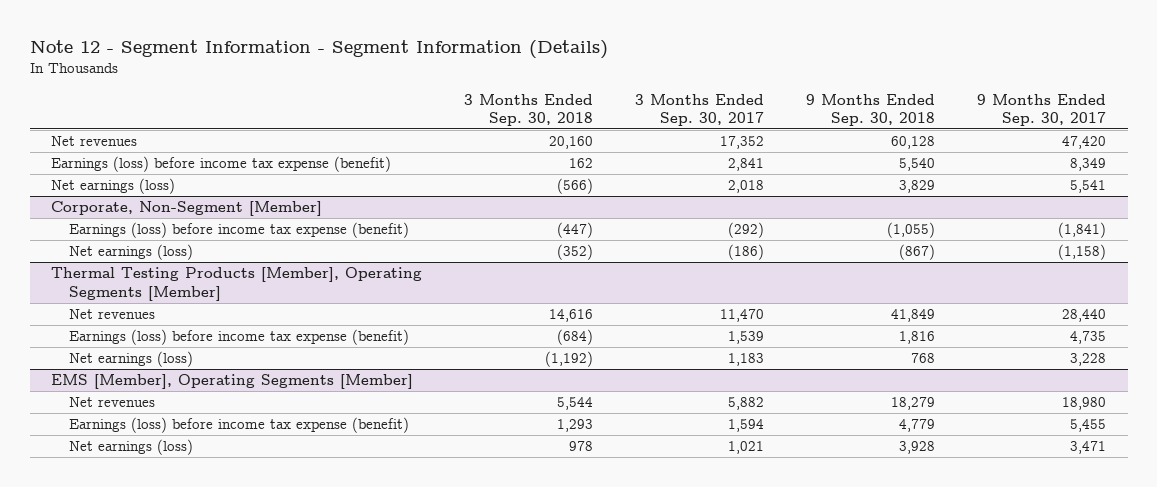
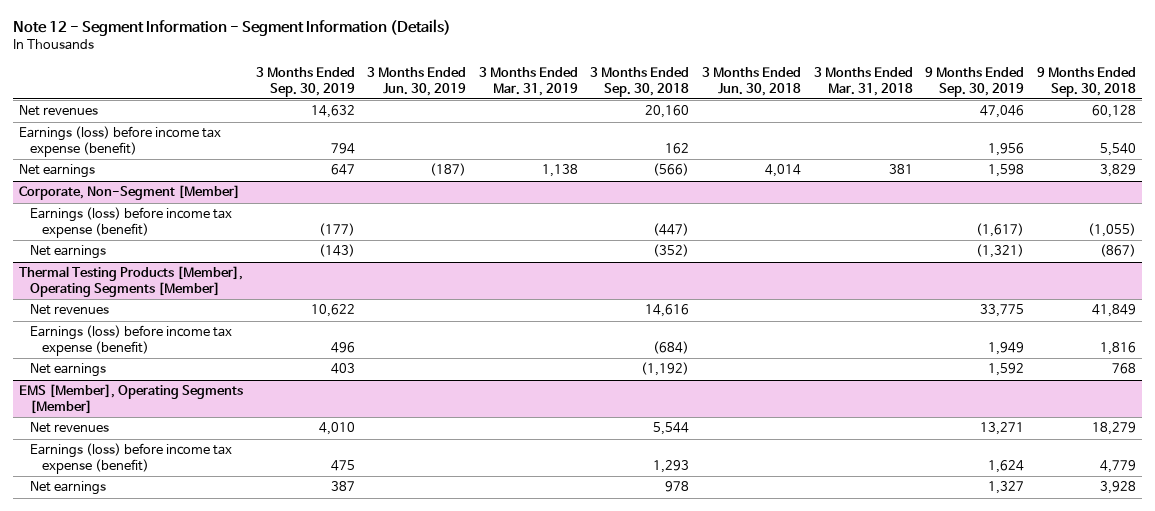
[635,93,765,127] 3 Months Ended Sep. 30, 2017 -> none
[977,93,1107,127] 9 Months Ended Sep. 30, 2017 -> none
none -> [255,66,355,97] 3 Months Ended Sep. 30, 2019
none -> [367,66,467,96] 3 Months Ended Jun. 30, 2019
none -> [478,66,578,96] 3 Months Ended Mar. 31, 2019
none -> [702,66,802,96] 3 Months Ended Jun. 30, 2018
none -> [813,66,913,96] 3 Months Ended Mar. 31, 2018
none -> [925,66,1025,97] 9 Months Ended Sep. 30, 2019
[50,178,175,195] Net earnings (loss) -> [19,164,96,179] Net earnings
[69,244,194,261] Net earnings (loss) -> [30,245,107,260] Net earnings
[69,351,194,368] Net earnings (loss) -> [30,363,107,378] Net earnings
[69,439,194,456] Net earnings (loss) -> [30,481,107,496] Net earnings

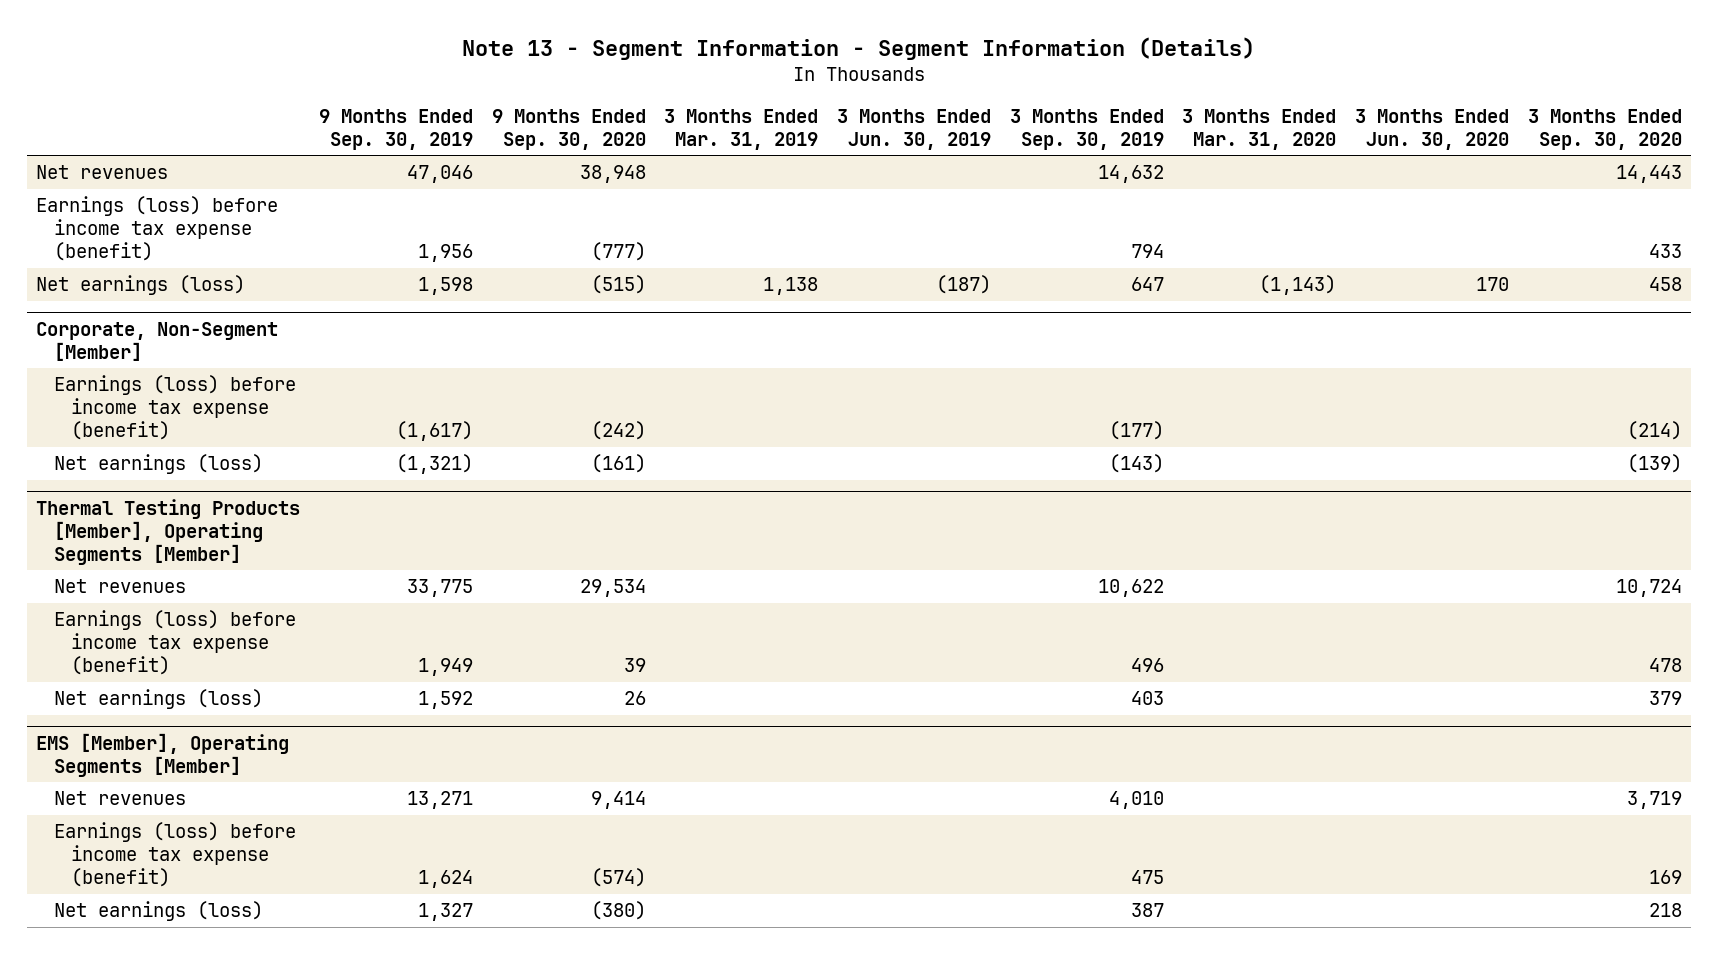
[12,19,451,37] Note 12 - Segment Information - Segment Information (Details) -> [462,37,1256,61] Note 13 - Segment Information - Segment Information (Details)
[590,66,690,97] 3 Months Ended Sep. 30, 2018 -> none
[702,66,802,96] 3 Months Ended Jun. 30, 2018 -> none
[813,66,913,96] 3 Months Ended Mar. 31, 2018 -> none
[1036,66,1136,97] 9 Months Ended Sep. 30, 2018 -> none
none -> [491,108,646,150] 9 Months Ended Sep. 30, 2020
none -> [1182,108,1337,150] 3 Months Ended Mar. 31, 2020
none -> [1355,108,1510,150] 3 Months Ended Jun. 30, 2020
none -> [1527,108,1682,150] 3 Months Ended Sep. 30, 2020
[19,164,96,179] Net earnings -> [36,275,246,296] Net earnings (loss)
[30,245,107,260] Net earnings -> [53,454,263,475] Net earnings (loss)
[30,363,107,378] Net earnings -> [53,689,263,710] Net earnings (loss)
[30,481,107,496] Net earnings -> [53,901,263,922] Net earnings (loss)

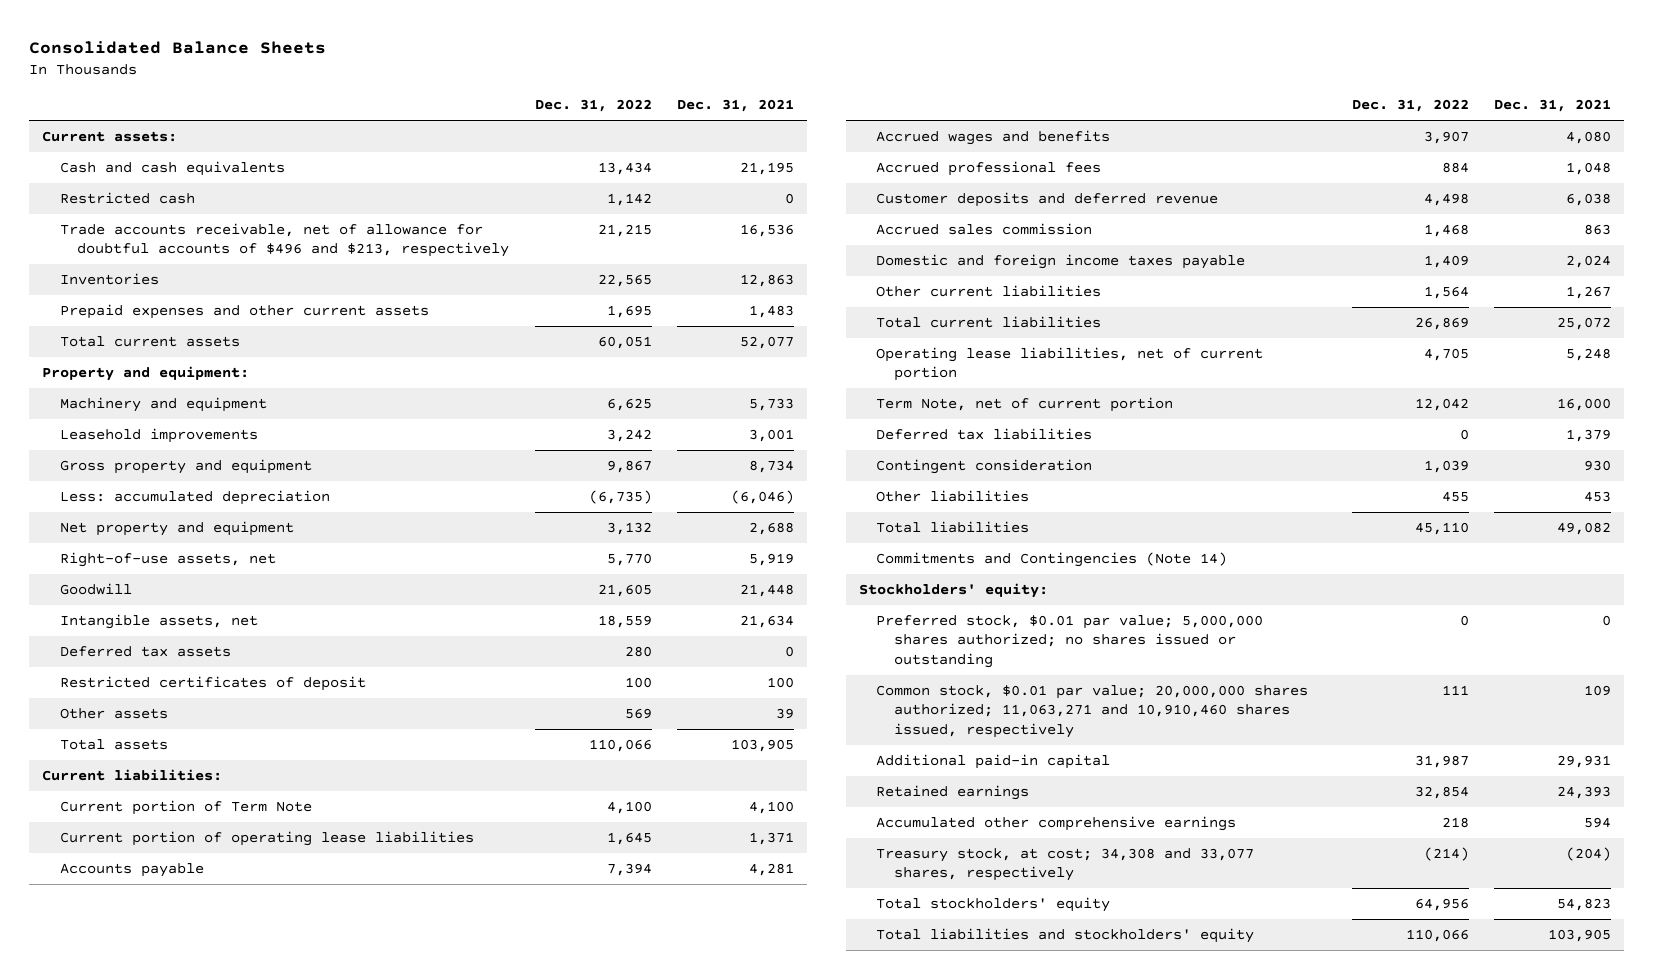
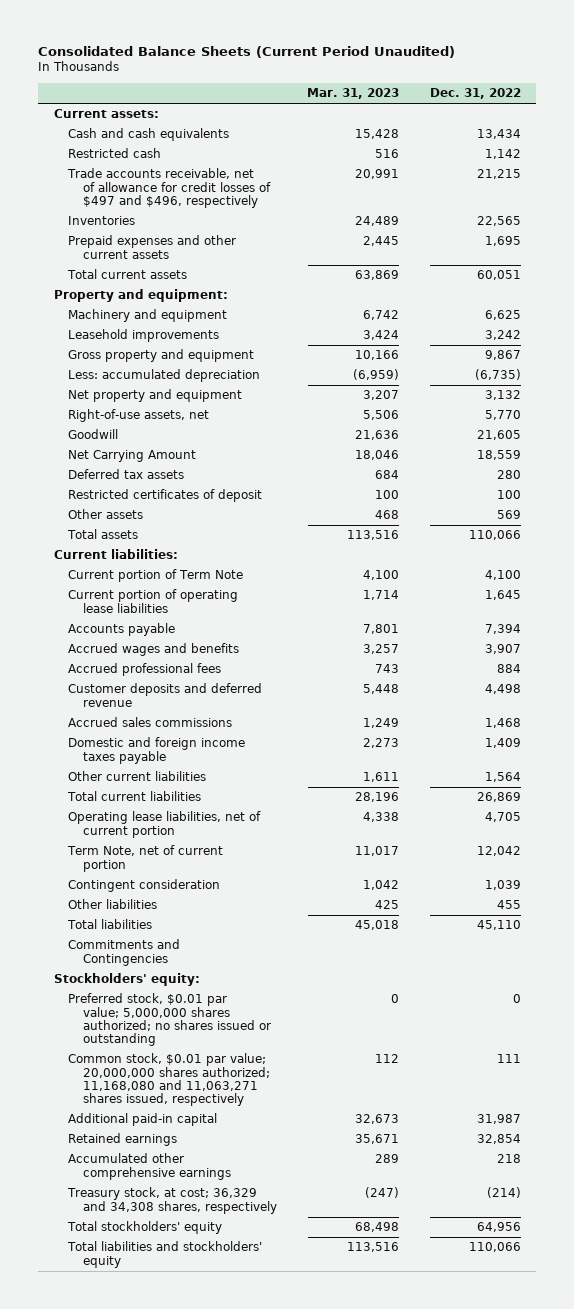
[29,41,327,55] Consolidated Balance Sheets -> [38,45,456,58] Consolidated Balance Sheets (Current Period Unaudited)
[677,99,795,113] Dec. 31, 2021 -> none
none -> [307,88,400,100] Mar. 31, 2023
[59,222,510,258] Trade accounts receivable, net of allowance for doubtful accounts of $496 and $213, respectively -> [67,168,272,208] Trade accounts receivable, net of allowance for credit losses of $497 and $496, respectively
[59,613,258,629] Intangible assets, net -> [68,450,197,463] Net Carrying Amount
[876,222,1093,235] Accrued sales commission -> [68,717,233,728] Accrued sales commissions
[876,427,1093,440] Deferred tax liabilities -> none
[876,551,1228,567] Commitments and Contingencies (Note 14) -> [68,939,181,966] Commitments and Contingencies
[876,684,1309,738] Common stock, $0.01 par value; 20,000,000 shares authorized; 11,063,271 and 10,910,460 shares issued, respectively -> [68,1053,271,1106] Common stock, $0.01 par value; 20,000,000 shares authorized; 11,168,080 and 11,063,271 shares issued, respectively
[876,847,1255,882] Treasury stock, at cost; 34,308 and 33,077 shares, respectively -> [67,1187,278,1214] Treasury stock, at cost; 36,329 and 34,308 shares, respectively

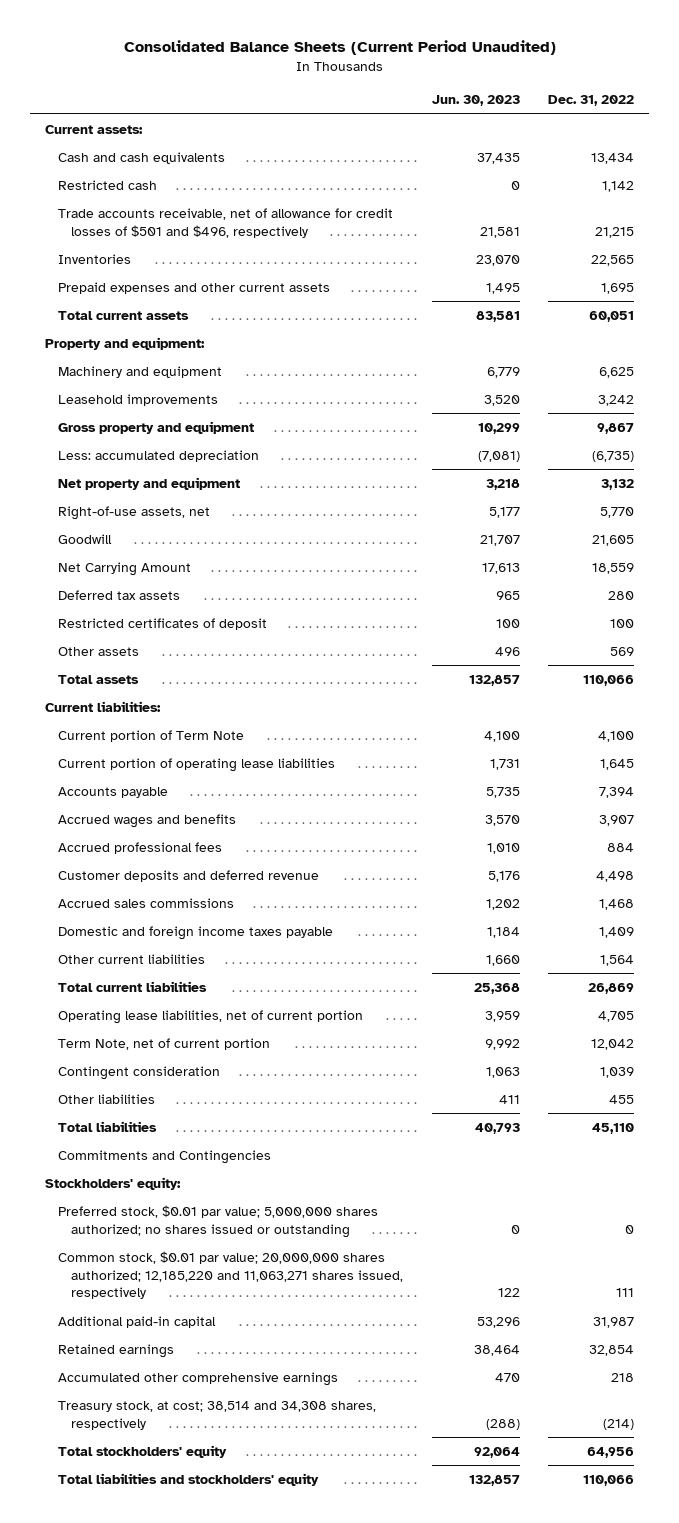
[307,88,400,100] Mar. 31, 2023 -> none
none -> [431,95,520,107] Jun. 30, 2023
[67,168,272,208] Trade accounts receivable, net of allowance for credit losses of $497 and $496, respectively -> [57,207,393,238] Trade accounts receivable, net of allowance for credit losses of $501 and $496, respectively
[68,1053,271,1106] Common stock, $0.01 par value; 20,000,000 shares authorized; 11,168,080 and 11,063,271 shares issued, respectively -> [57,1250,403,1300] Common stock, $0.01 par value; 20,000,000 shares authorized; 12,185,220 and 11,063,271 shares issued, respectively
[67,1187,278,1214] Treasury stock, at cost; 36,329 and 34,308 shares, respectively -> [57,1400,376,1430] Treasury stock, at cost; 38,514 and 34,308 shares, respectively

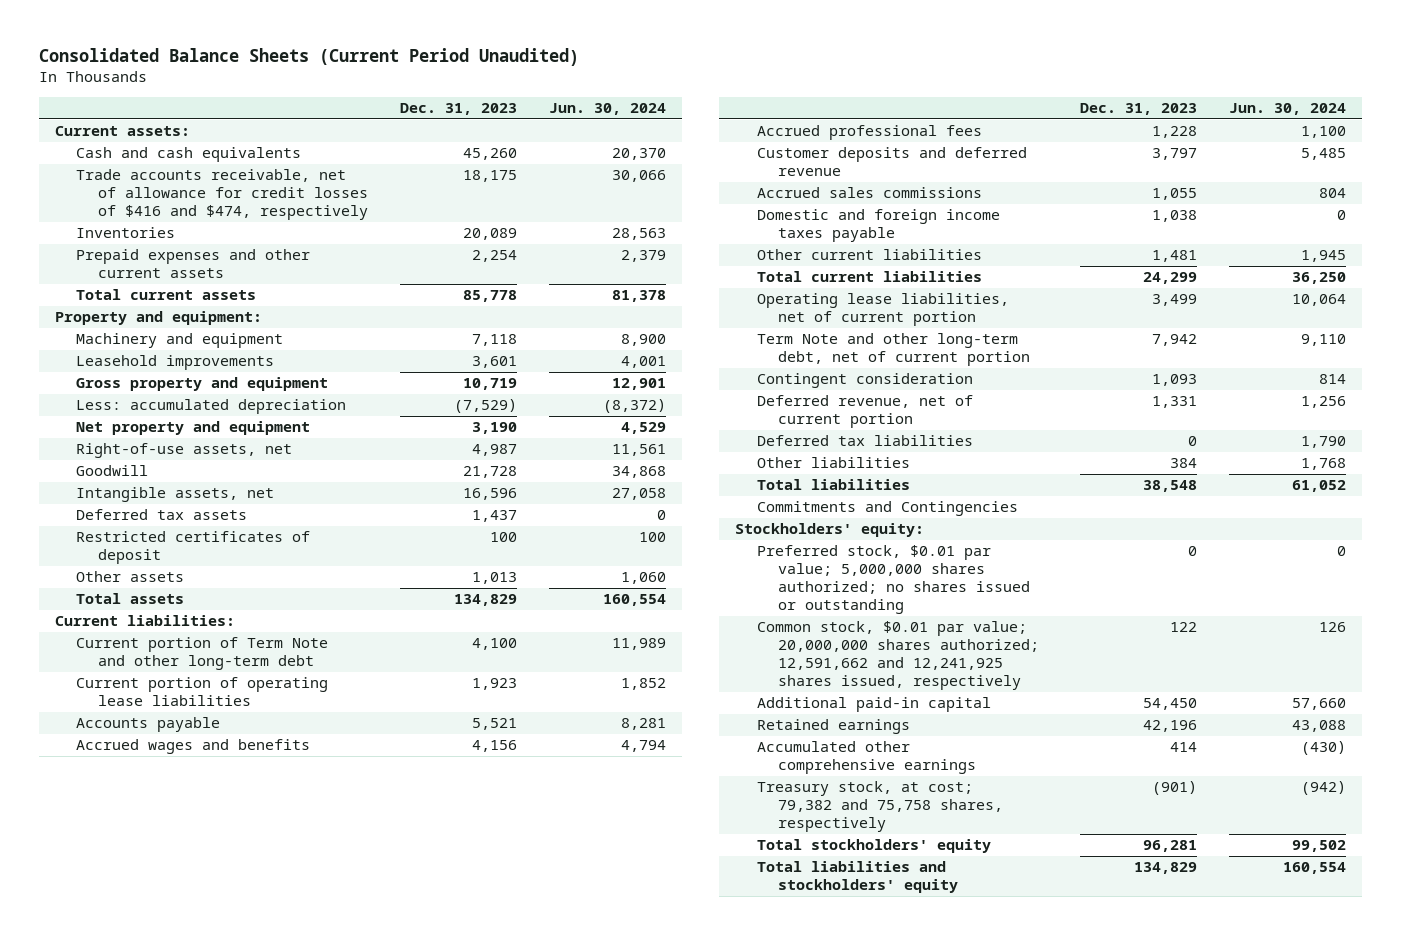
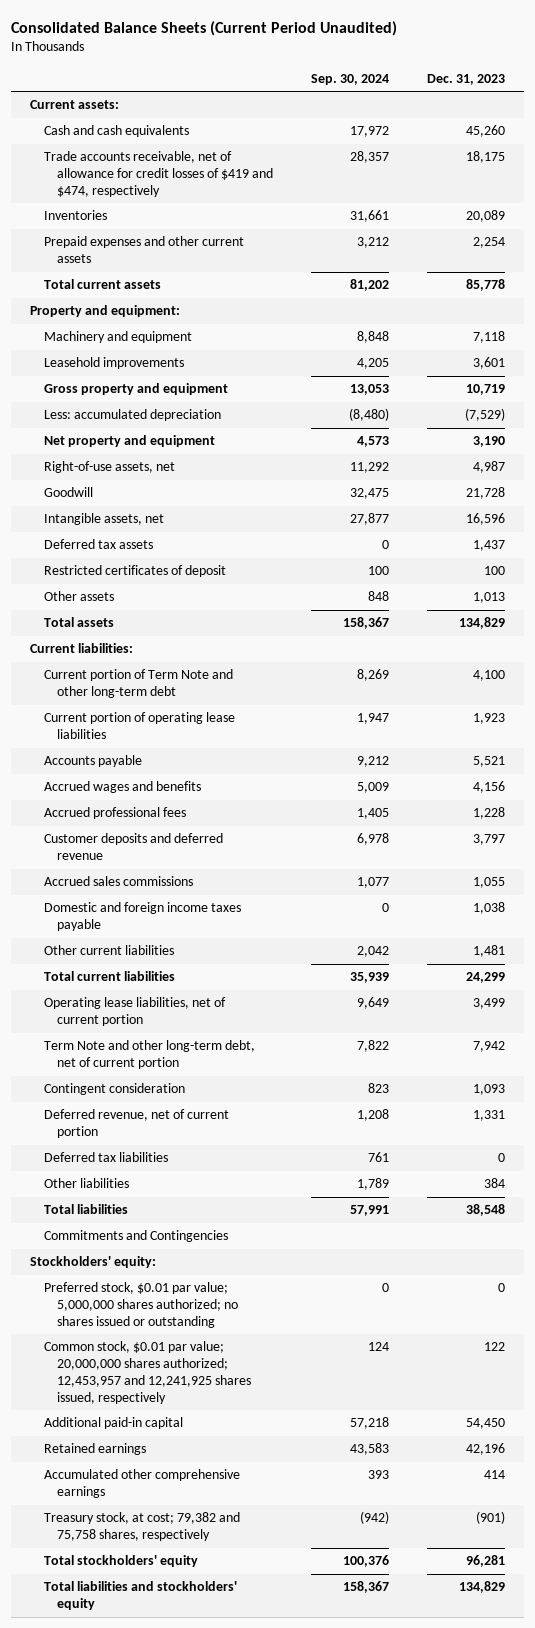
[549,103,667,116] Jun. 30, 2024 -> none
none -> [310,73,389,85] Sep. 30, 2024
[76,169,368,221] Trade accounts receivable, net of allowance for credit losses of $416 and $474, respectively -> [43,151,274,198] Trade accounts receivable, net of allowance for credit losses of $419 and $474, respectively
[756,621,1039,691] Common stock, $0.01 par value; 20,000,000 shares authorized; 12,591,662 and 12,241,925 shares issued, respectively -> [43,1341,252,1404] Common stock, $0.01 par value; 20,000,000 shares authorized; 12,453,957 and 12,241,925 shares issued, respectively

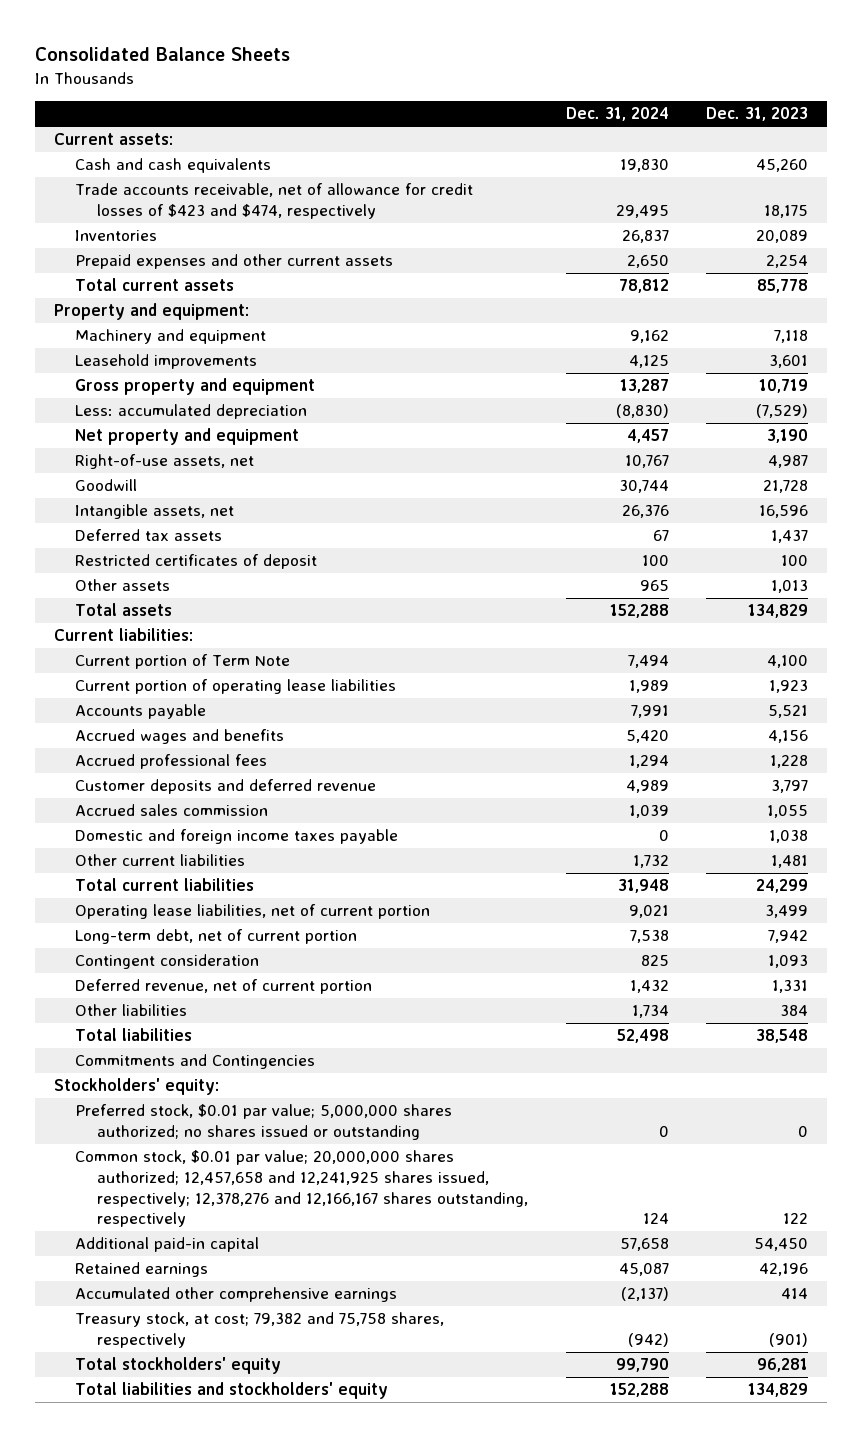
[11,20,398,36] Consolidated Balance Sheets (Current Period Unaudited) -> [35,47,291,62] Consolidated Balance Sheets
[310,73,389,85] Sep. 30, 2024 -> none
none -> [565,107,669,122] Dec. 31, 2024
[43,151,274,198] Trade accounts receivable, net of allowance for credit losses of $419 and $474, respectively -> [75,183,474,220] Trade accounts receivable, net of allowance for credit losses of $423 and $474, respectively
[43,669,233,699] Current portion of Term Note and other long-term debt -> [75,654,291,670] Current portion of Term Note
[43,876,193,887] Accrued sales commissions -> [75,804,269,817] Accrued sales commission
[43,1040,255,1070] Term Note and other long-term debt, net of current portion -> [75,929,358,945] Long-term debt, net of current portion
[43,1152,168,1163] Deferred tax liabilities -> none
[43,1341,252,1404] Common stock, $0.01 par value; 20,000,000 shares authorized; 12,453,957 and 12,241,925 shares issued, respectively -> [75,1150,529,1228] Common stock, $0.01 par value; 20,000,000 shares authorized; 12,457,658 and 12,241,925 shares issued, respectively; 12,378,276 and 12,166,167 shares outstanding, respectively

